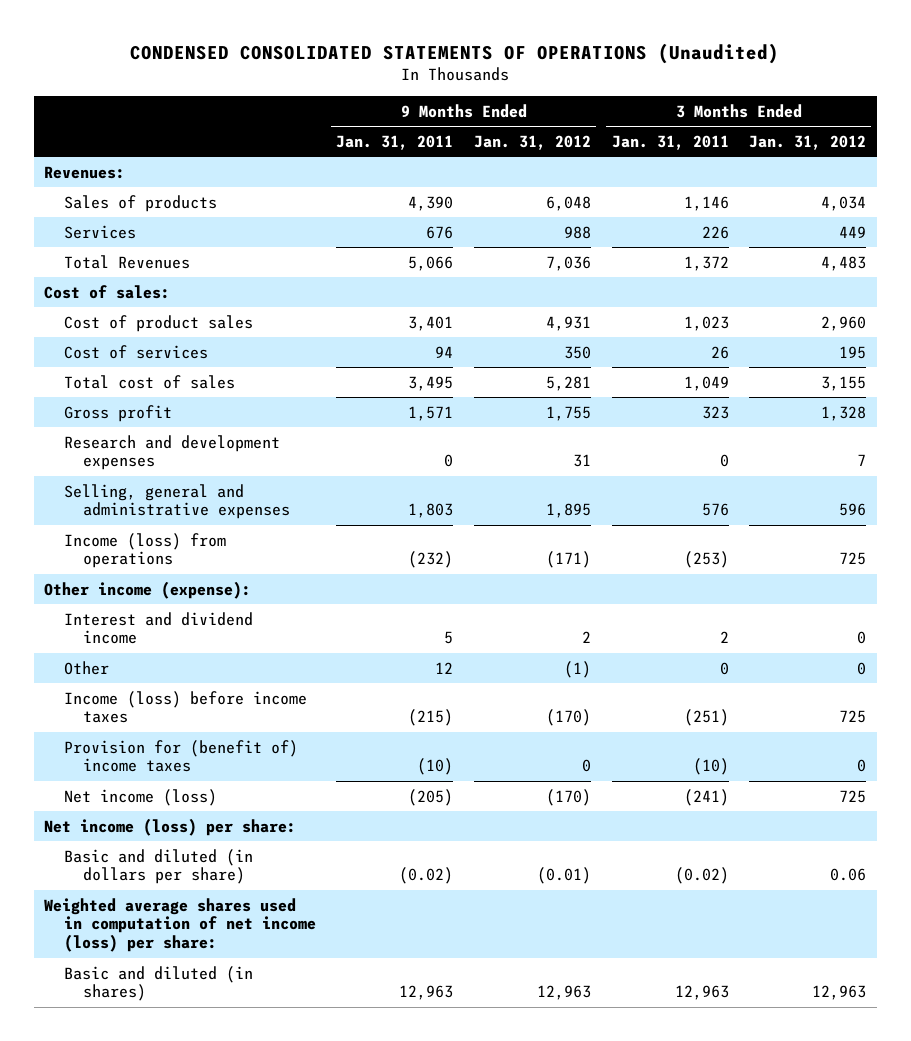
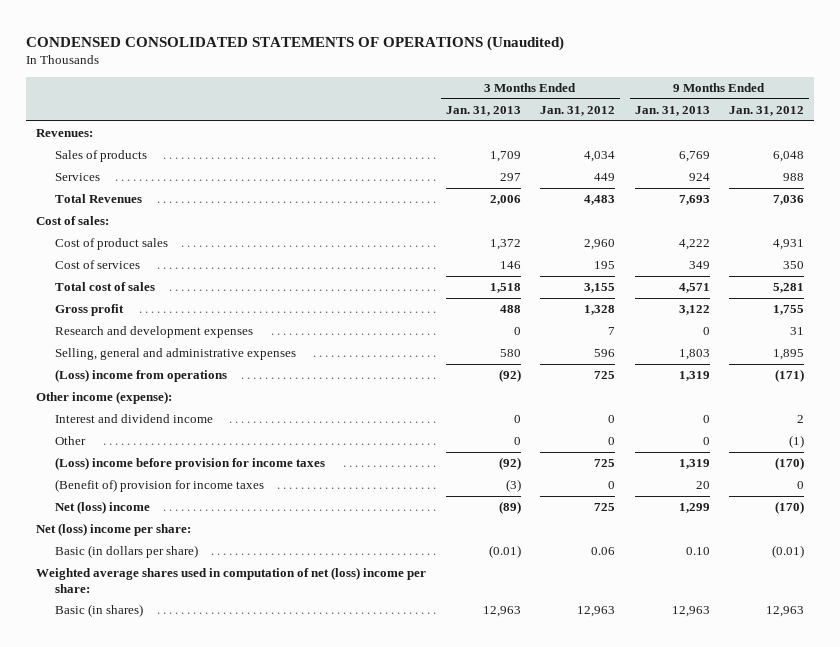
[336,134,454,150] Jan. 31, 2011 -> none
[611,134,729,150] Jan. 31, 2011 -> none
none -> [445,106,521,117] Jan. 31, 2013
none -> [634,106,710,117] Jan. 31, 2013
[63,532,226,569] Income (loss) from operations -> [54,369,227,383] (Loss) income from operations
[63,690,307,724] Income (loss) before income taxes -> [54,457,325,471] (Loss) income before provision for income taxes
[63,739,298,773] Provision for (benefit of) income taxes -> [54,479,264,493] (Benefit of) provision for income taxes
[63,788,217,806] Net income (loss) -> [54,501,150,515] Net (loss) income
[44,817,297,836] Net income (loss) per share: -> [36,523,192,537] Net (loss) income per share:
[63,848,253,885] Basic and diluted (in dollars per share) -> [54,545,198,559] Basic (in dollars per share)
[44,897,316,953] Weighted average shares used in computation of net income (loss) per share: -> [36,567,427,593] Weighted average shares used in computation of net (loss) income per share:
[63,965,253,1002] Basic and diluted (in shares) -> [54,604,143,618] Basic (in shares)

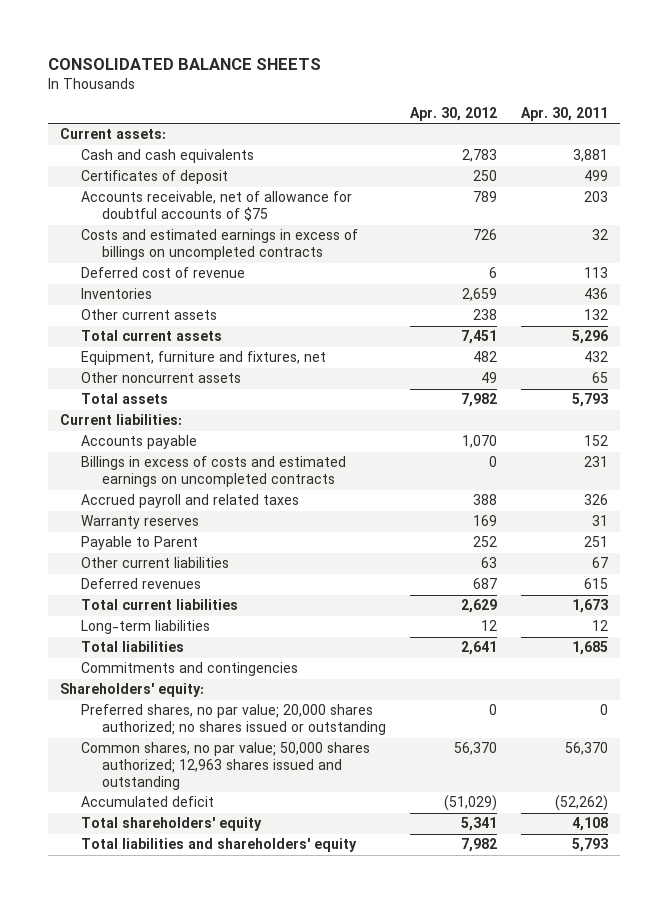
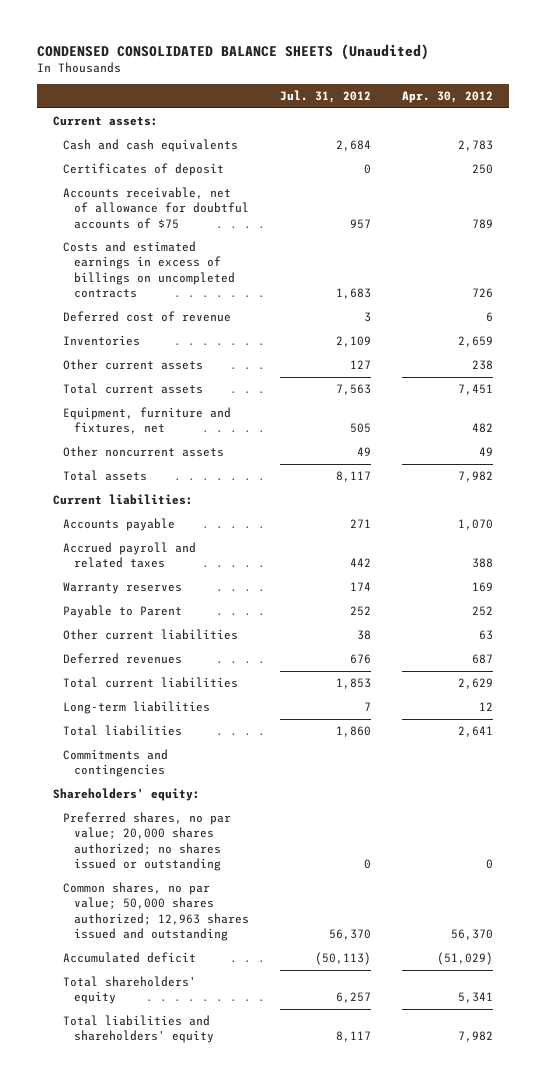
[47,57,321,70] CONSOLIDATED BALANCE SHEETS -> [37,43,430,60] CONDENSED CONSOLIDATED BALANCE SHEETS (Unaudited)
[521,107,609,122] Apr. 30, 2011 -> none
none -> [280,90,372,104] Jul. 31, 2012
[80,456,346,488] Billings in excess of costs and estimated earnings on uncompleted contracts -> none

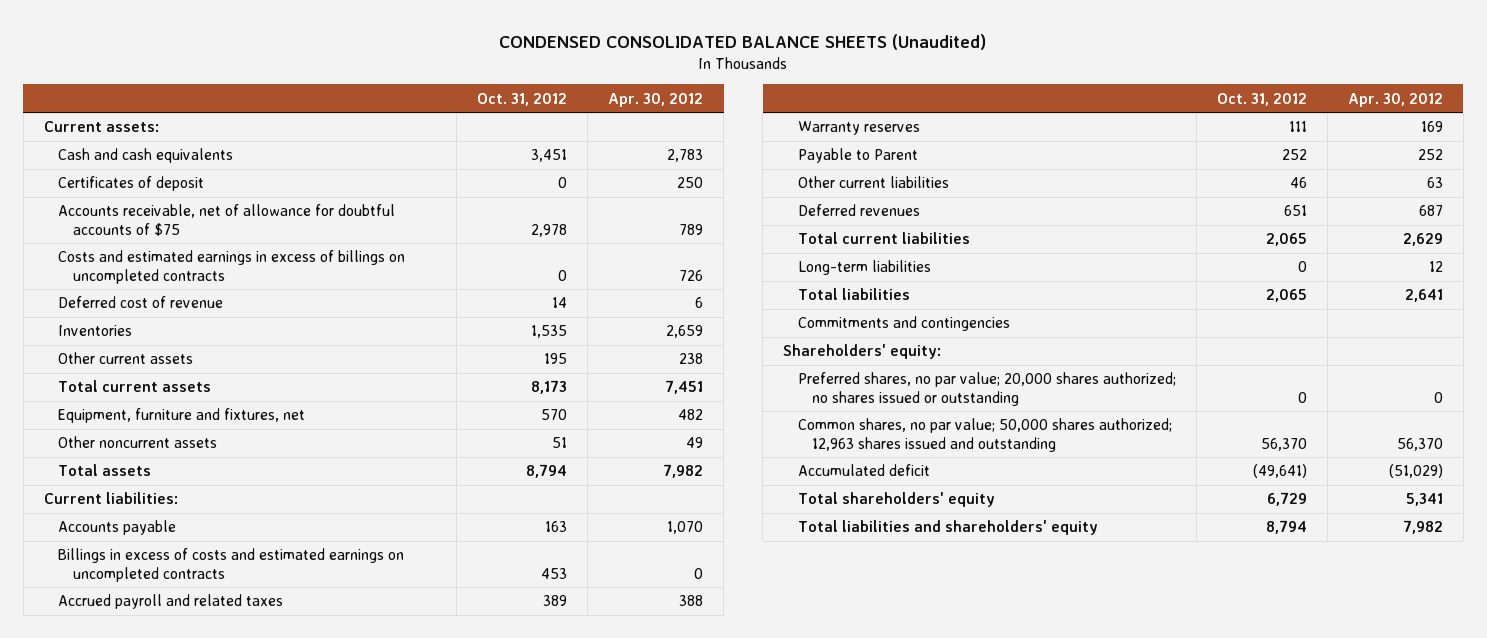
[280,90,372,104] Jul. 31, 2012 -> none
none -> [477,92,568,106] Oct. 31, 2012
none -> [58,548,405,582] Billings in excess of costs and estimated earnings on uncompleted contracts

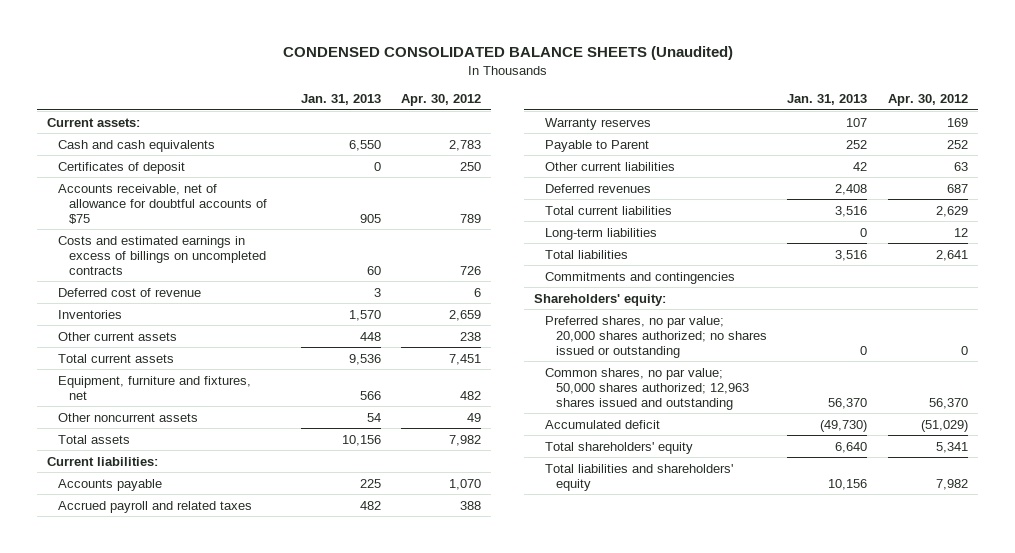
[477,92,568,106] Oct. 31, 2012 -> none
none -> [300,94,381,106] Jan. 31, 2013
[58,548,405,582] Billings in excess of costs and estimated earnings on uncompleted contracts -> none

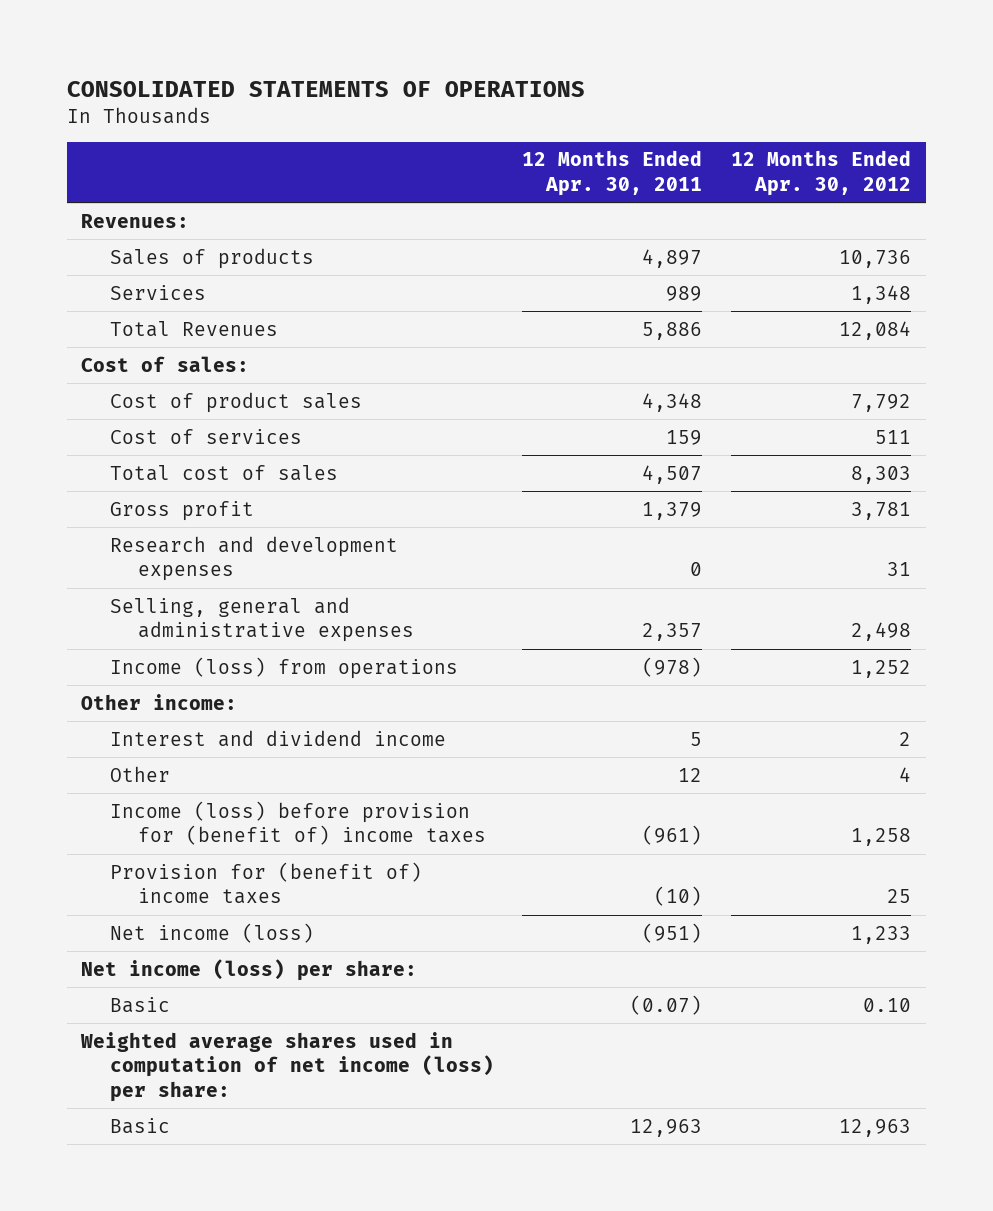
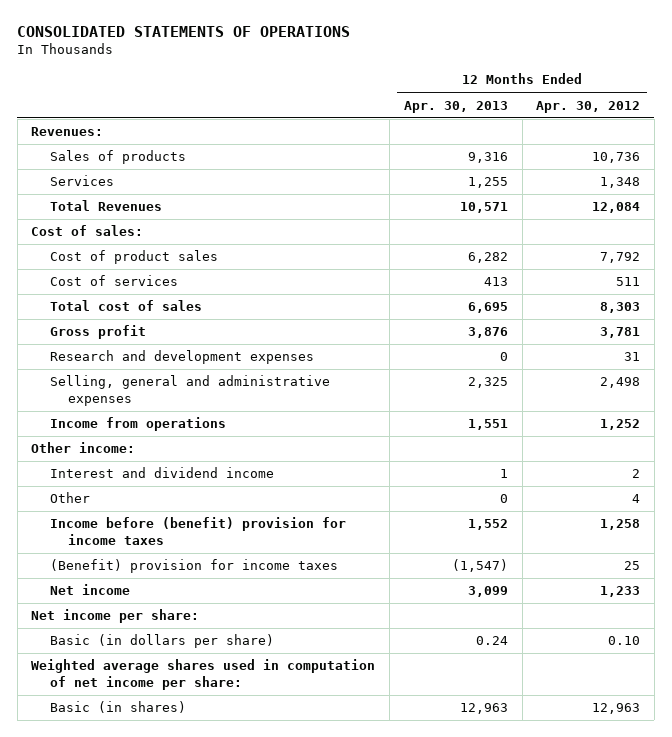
[522,150,703,197] 12 Months Ended Apr. 30, 2011 -> none
none -> [403,100,508,113] Apr. 30, 2013
[109,656,458,679] Income (loss) from operations -> [49,417,226,432] Income from operations
[109,996,170,1013] Basic -> none
[109,800,486,846] Income (loss) before provision for (benefit of) income taxes -> [49,517,346,545] Income before (benefit) provision for income taxes
[109,861,422,905] Provision for (benefit of) income taxes -> [49,559,338,574] (Benefit) provision for income taxes
[109,922,314,943] Net income (loss) -> [49,584,130,596] Net income
[81,958,418,981] Net income (loss) per share: -> [31,609,200,624] Net income per share:
none -> [49,634,274,649] Basic (in dollars per share)
[80,1031,494,1103] Weighted average shares used in computation of net income (loss) per share: -> [31,659,376,690] Weighted average shares used in computation of net income per share:
[109,1117,170,1134] Basic -> [49,701,186,714] Basic (in shares)

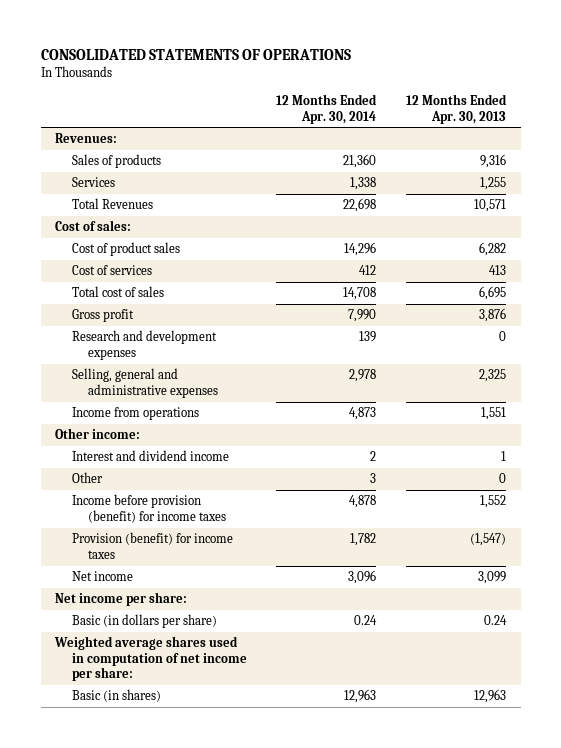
[536,100,641,113] Apr. 30, 2012 -> none
none -> [276,94,378,124] 12 Months Ended Apr. 30, 2014
[49,517,346,545] Income before (benefit) provision for income taxes -> [71,494,226,523] Income before provision (benefit) for income taxes
[49,559,338,574] (Benefit) provision for income taxes -> [71,532,233,559] Provision (benefit) for income taxes

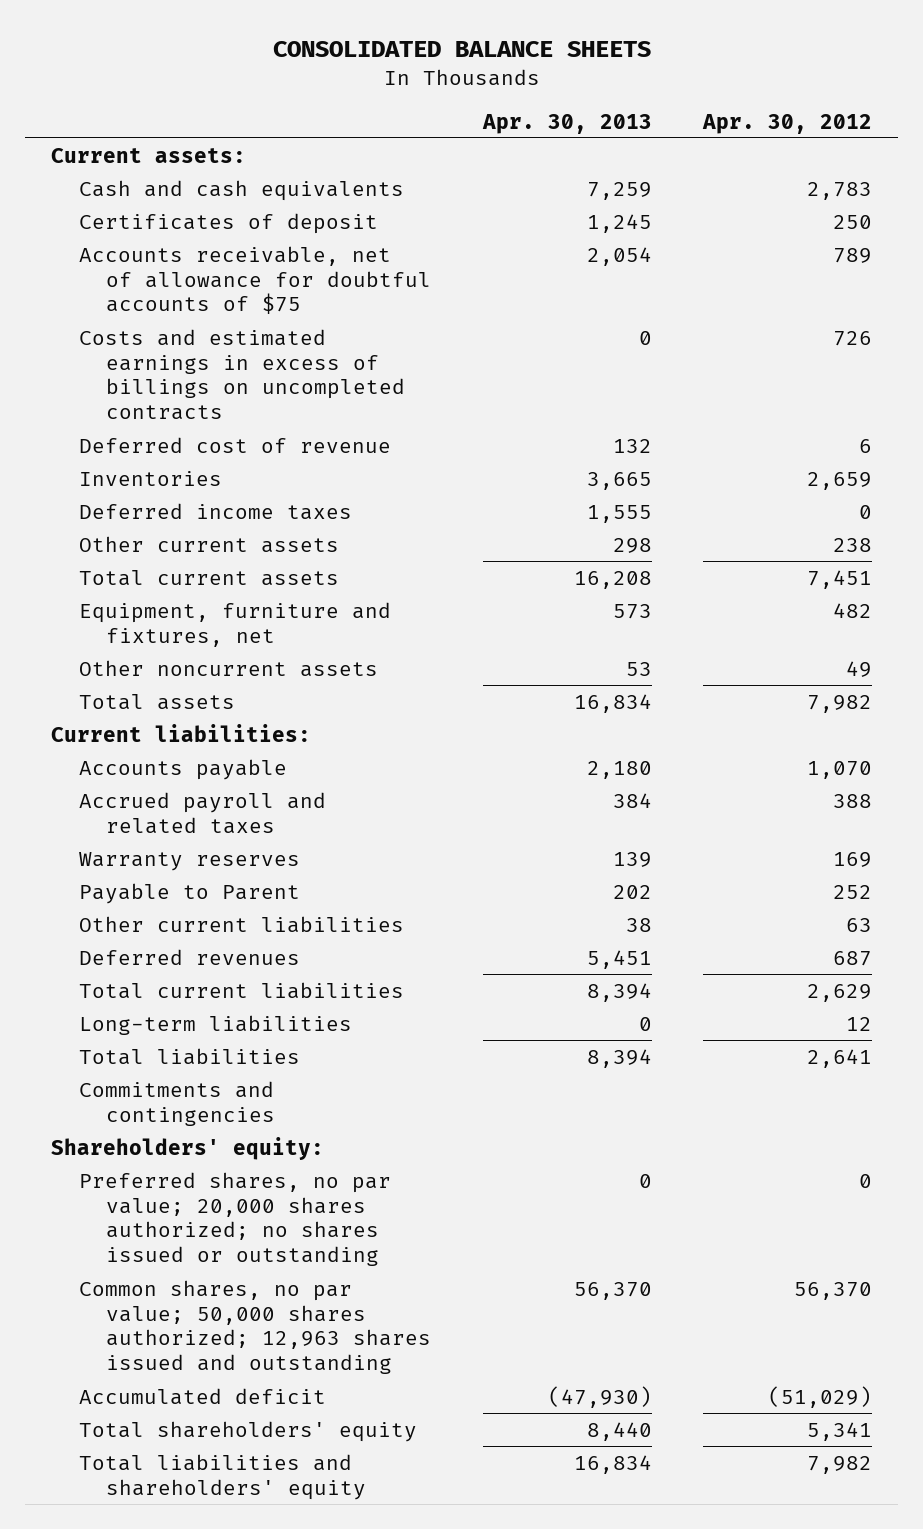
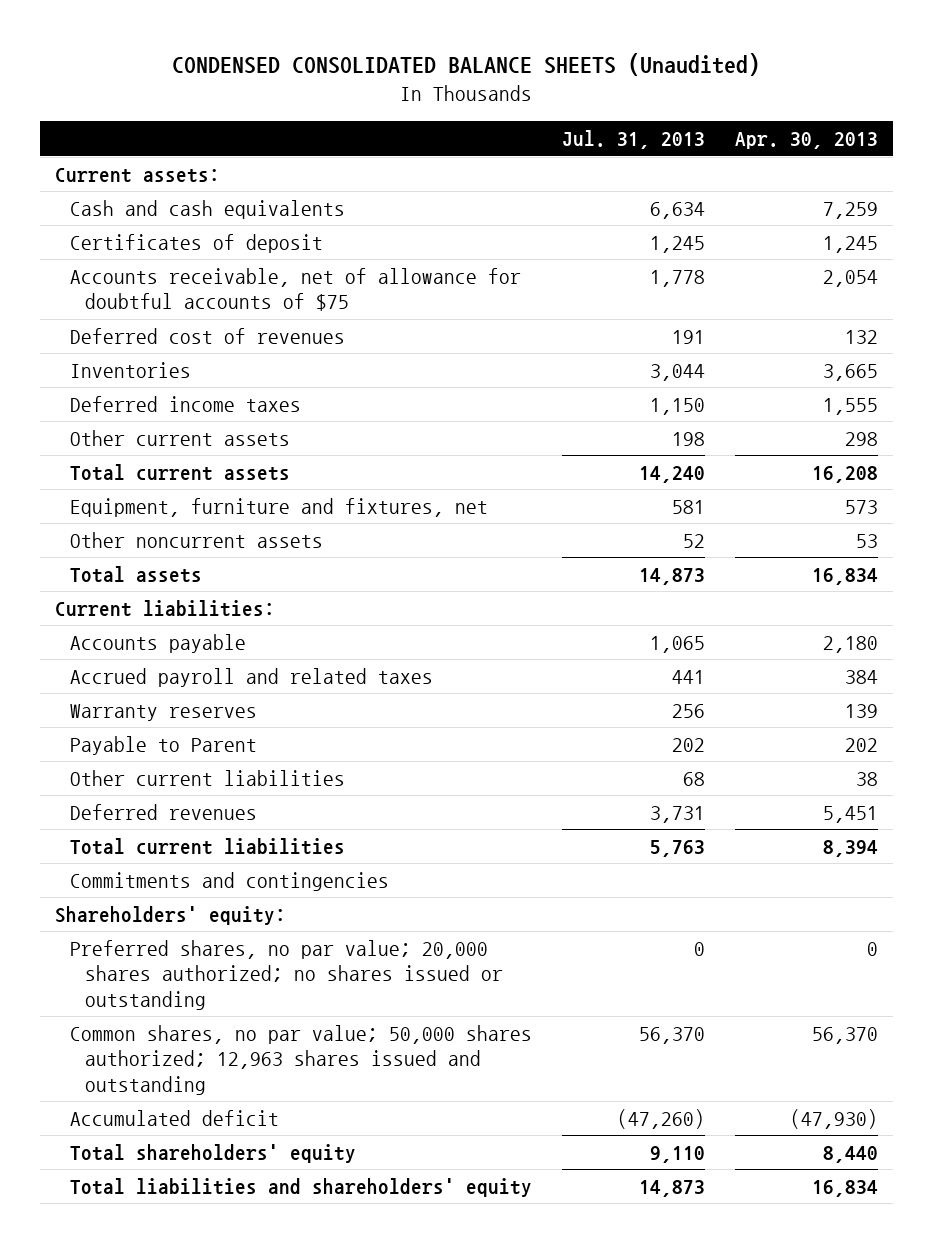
[272,40,651,57] CONSOLIDATED BALANCE SHEETS -> [172,53,761,77] CONDENSED CONSOLIDATED BALANCE SHEETS (Unaudited)
[702,113,873,134] Apr. 30, 2012 -> none
none -> [561,130,705,150] Jul. 31, 2013
[78,328,406,421] Costs and estimated earnings in excess of billings on uncompleted contracts -> none
[78,436,391,453] Deferred cost of revenue -> [69,327,345,344] Deferred cost of revenues
[78,1014,352,1035] Long-term liabilities -> none
[78,1047,300,1065] Total liabilities -> none

